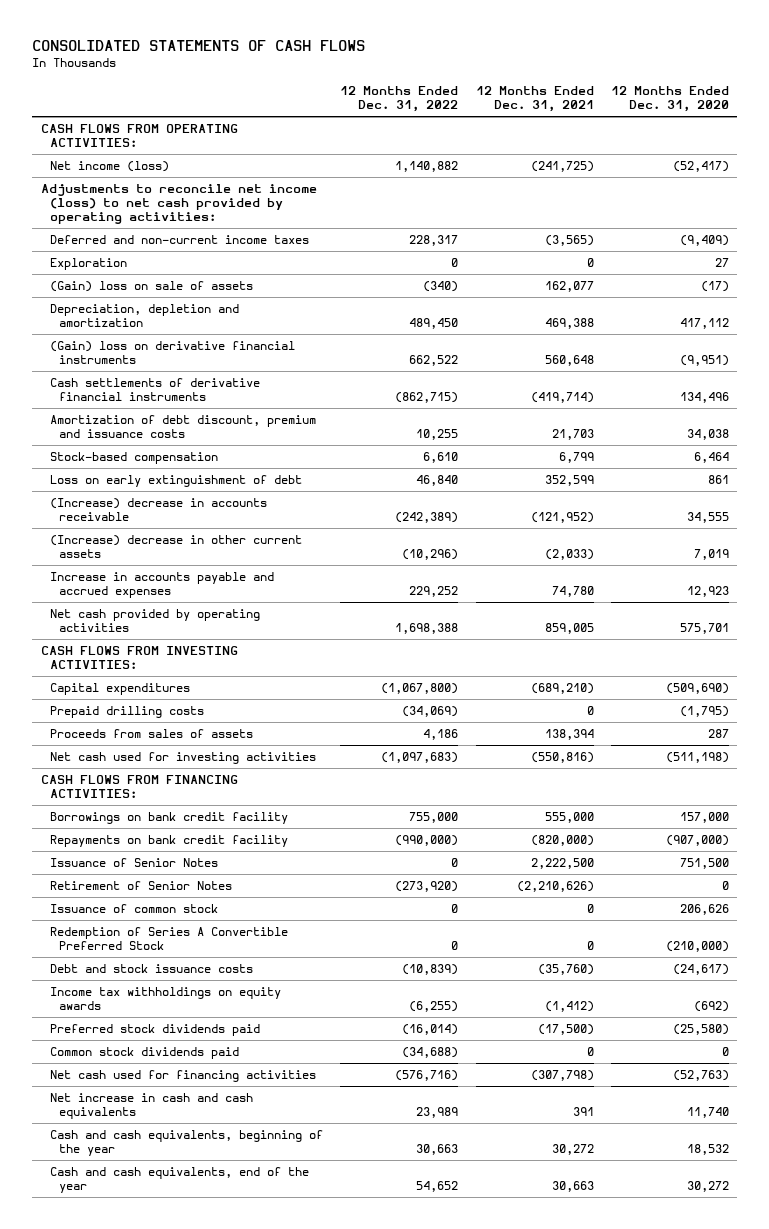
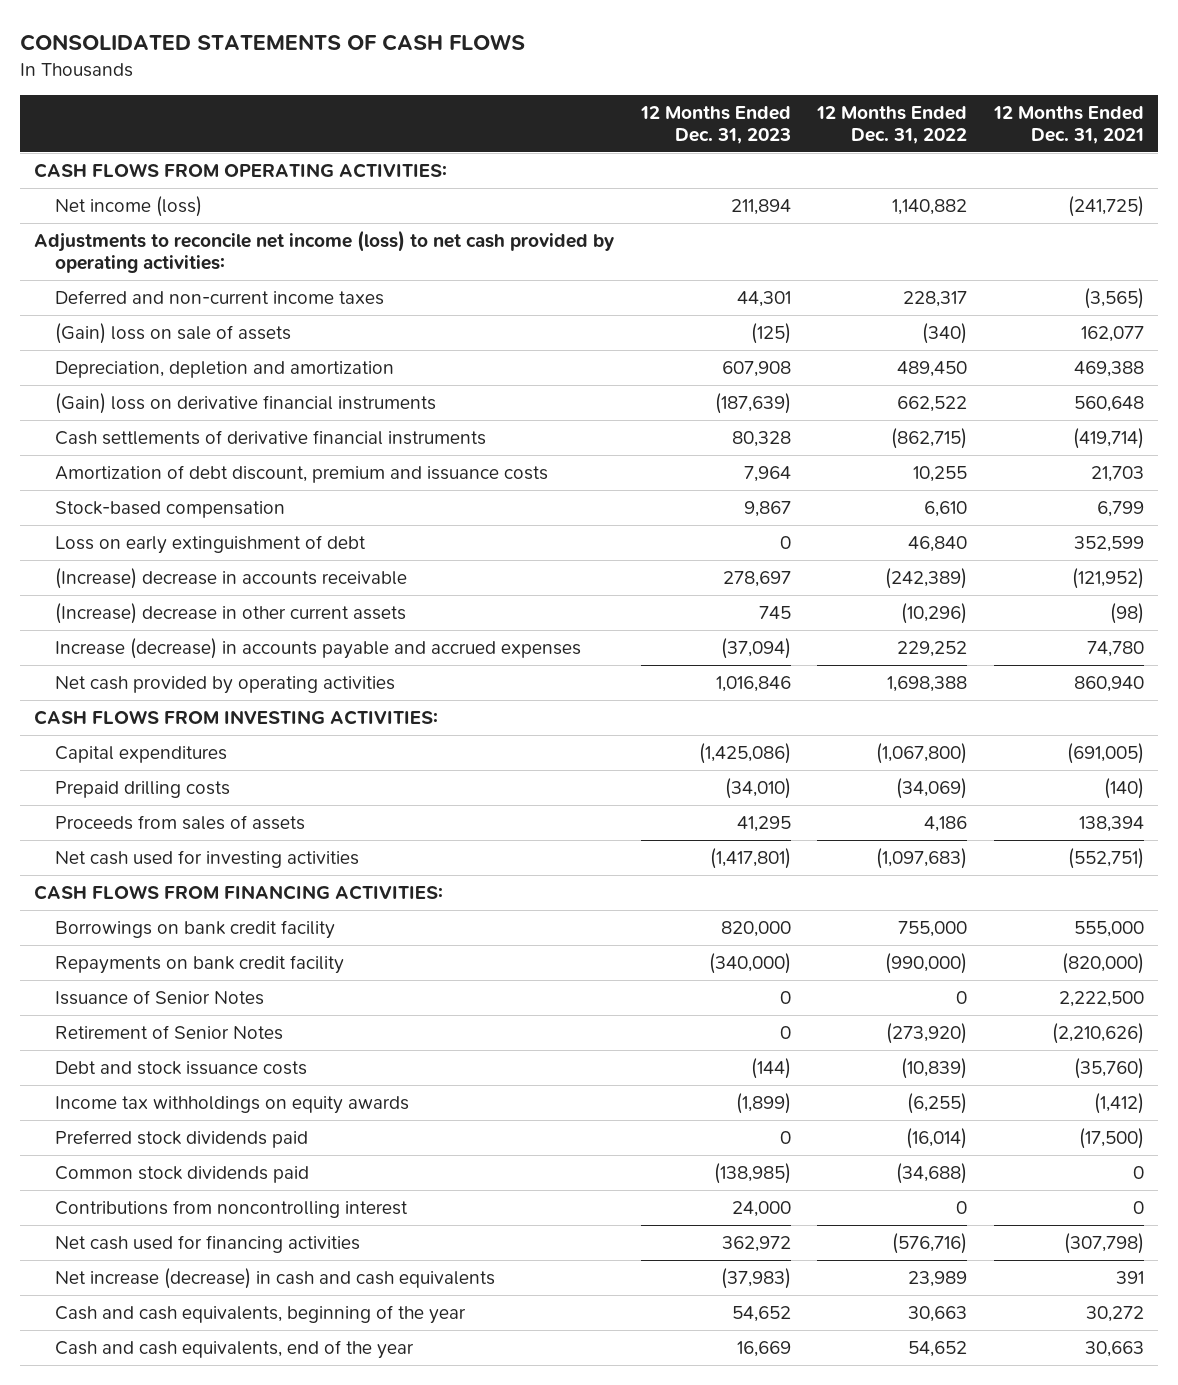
[610,85,729,113] 12 Months Ended Dec. 31, 2020 -> none
none -> [639,105,791,145] 12 Months Ended Dec. 31, 2023
[50,258,128,271] Exploration -> none
[544,549,594,561] (2,033) -> [1110,602,1145,624] (98)
[50,572,275,599] Increase in accounts payable and accrued expenses -> [55,637,582,659] Increase (decrease) in accounts payable and accrued expenses
[544,623,594,635] 859,005 -> [1074,675,1145,692] 860,940
[530,683,594,695] (689,210) -> [1067,742,1145,764] (691,005)
[586,706,594,716] 0 -> [1104,777,1145,799] (140)
[530,752,594,764] (550,816) -> [1068,847,1145,869] (552,751)
[50,904,219,914] Issuance of common stock -> none
[50,927,289,951] Redemption of Series A Convertible Preferred Stock -> none
none -> [55,1199,409,1218] Contributions from noncontrolling interest
[50,1093,254,1120] Net increase in cash and cash equivalents -> [55,1267,496,1289] Net increase (decrease) in cash and cash equivalents

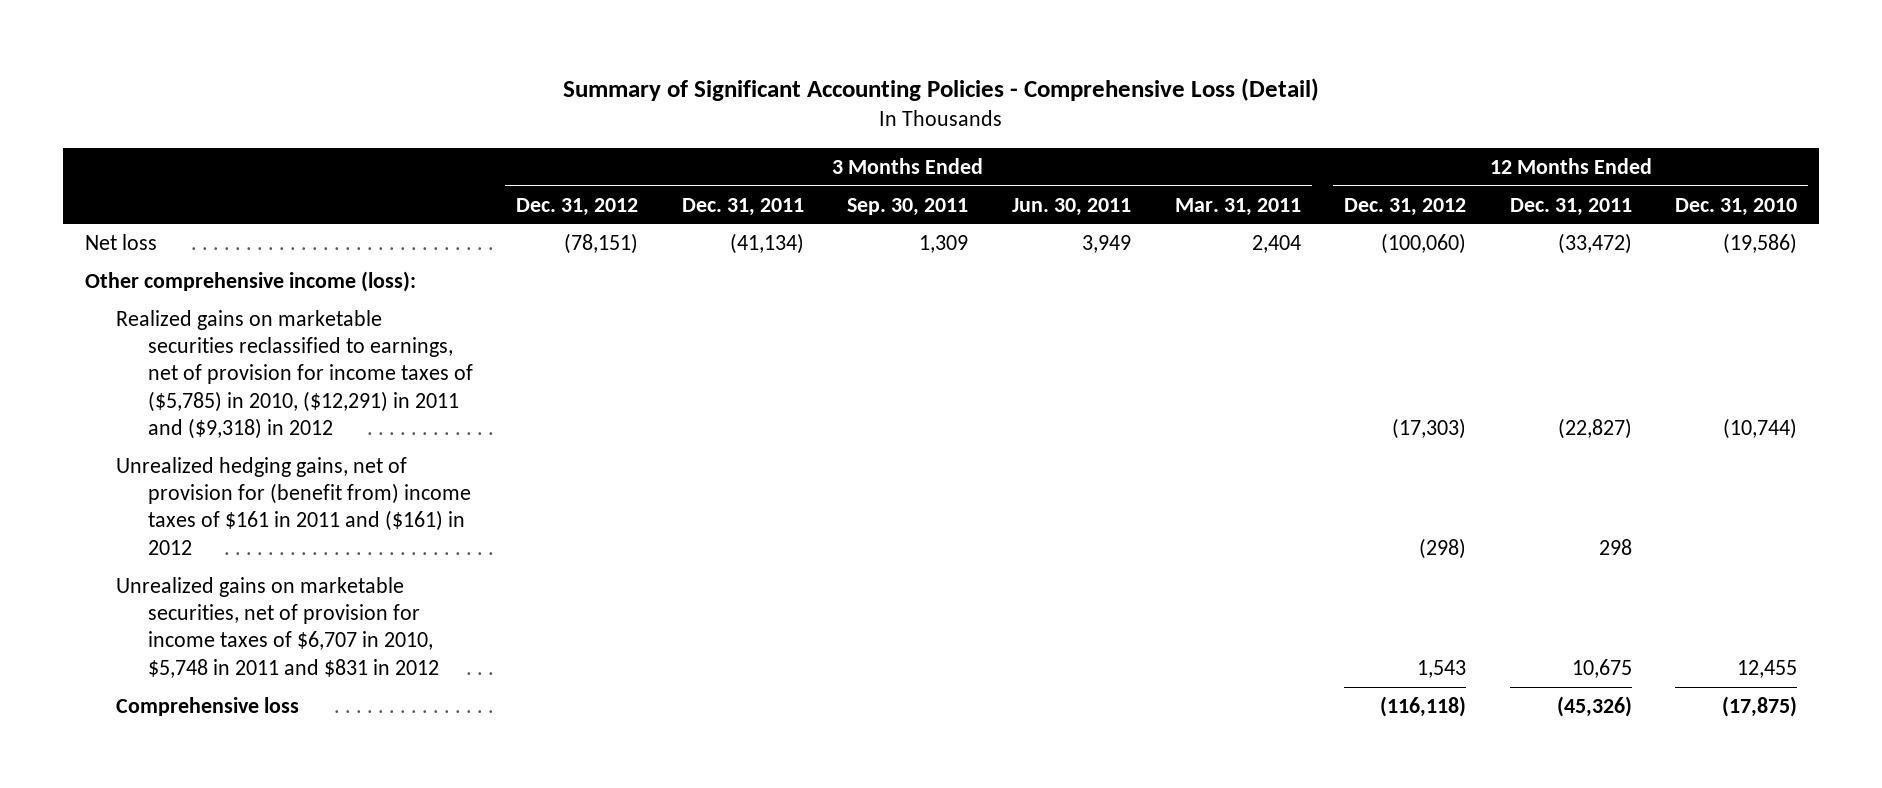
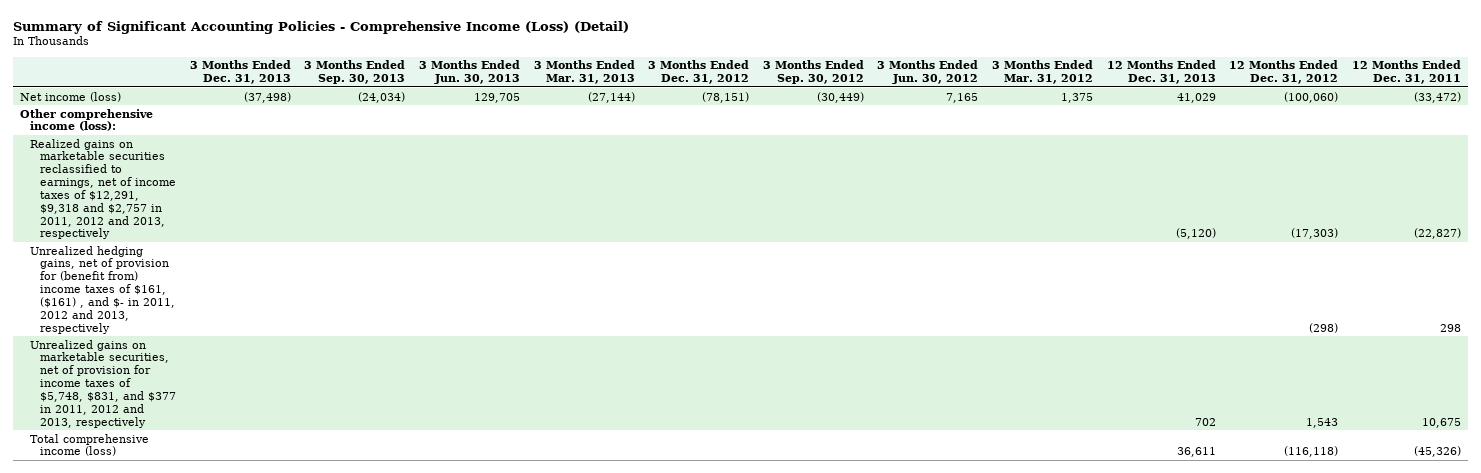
[562,77,1319,101] Summary of Significant Accounting Policies - Comprehensive Loss (Detail) -> [13,20,630,34] Summary of Significant Accounting Policies - Comprehensive Income (Loss) (Detail)
[681,197,804,216] Dec. 31, 2011 -> none
[847,197,969,216] Sep. 30, 2011 -> none
[1012,197,1132,216] Jun. 30, 2011 -> none
[1174,197,1301,216] Mar. 31, 2011 -> none
[1675,197,1798,216] Dec. 31, 2010 -> none
none -> [189,60,291,85] 3 Months Ended Dec. 31, 2013
none -> [304,60,406,85] 3 Months Ended Sep. 30, 2013
none -> [419,60,521,85] 3 Months Ended Jun. 30, 2013
none -> [533,60,635,85] 3 Months Ended Mar. 31, 2013
none -> [762,60,864,85] 3 Months Ended Sep. 30, 2012
none -> [877,60,979,85] 3 Months Ended Jun. 30, 2012
none -> [991,60,1093,85] 3 Months Ended Mar. 31, 2012
none -> [1106,60,1216,85] 12 Months Ended Dec. 31, 2013
[84,234,157,251] Net loss -> [20,91,122,102] Net income (loss)
[116,310,473,439] Realized gains on marketable securities reclassified to earnings, net of provision for income taxes of ($5,785) in 2010, ($12,291) in 2011 and ($9,318) in 2012 -> [30,138,177,240] Realized gains on marketable securities reclassified to earnings, net of income taxes of $12,291, $9,318 and $2,757 in 2011, 2012 and 2013, respectively
[116,457,471,555] Unrealized hedging gains, net of provision for (benefit from) income taxes of $161 in 2011 and ($161) in 2012 -> [30,245,176,334] Unrealized hedging gains, net of provision for (benefit from) income taxes of $161, ($161) , and $- in 2011, 2012 and 2013, respectively
[116,577,439,678] Unrealized gains on marketable securities, net of provision for income taxes of $6,707 in 2010, $5,748 in 2011 and $831 in 2012 -> [30,339,177,428] Unrealized gains on marketable securities, net of provision for income taxes of $5,748, $831, and $377 in 2011, 2012 and 2013, respectively
[116,697,300,717] Comprehensive loss -> [30,433,150,457] Total comprehensive income (loss)

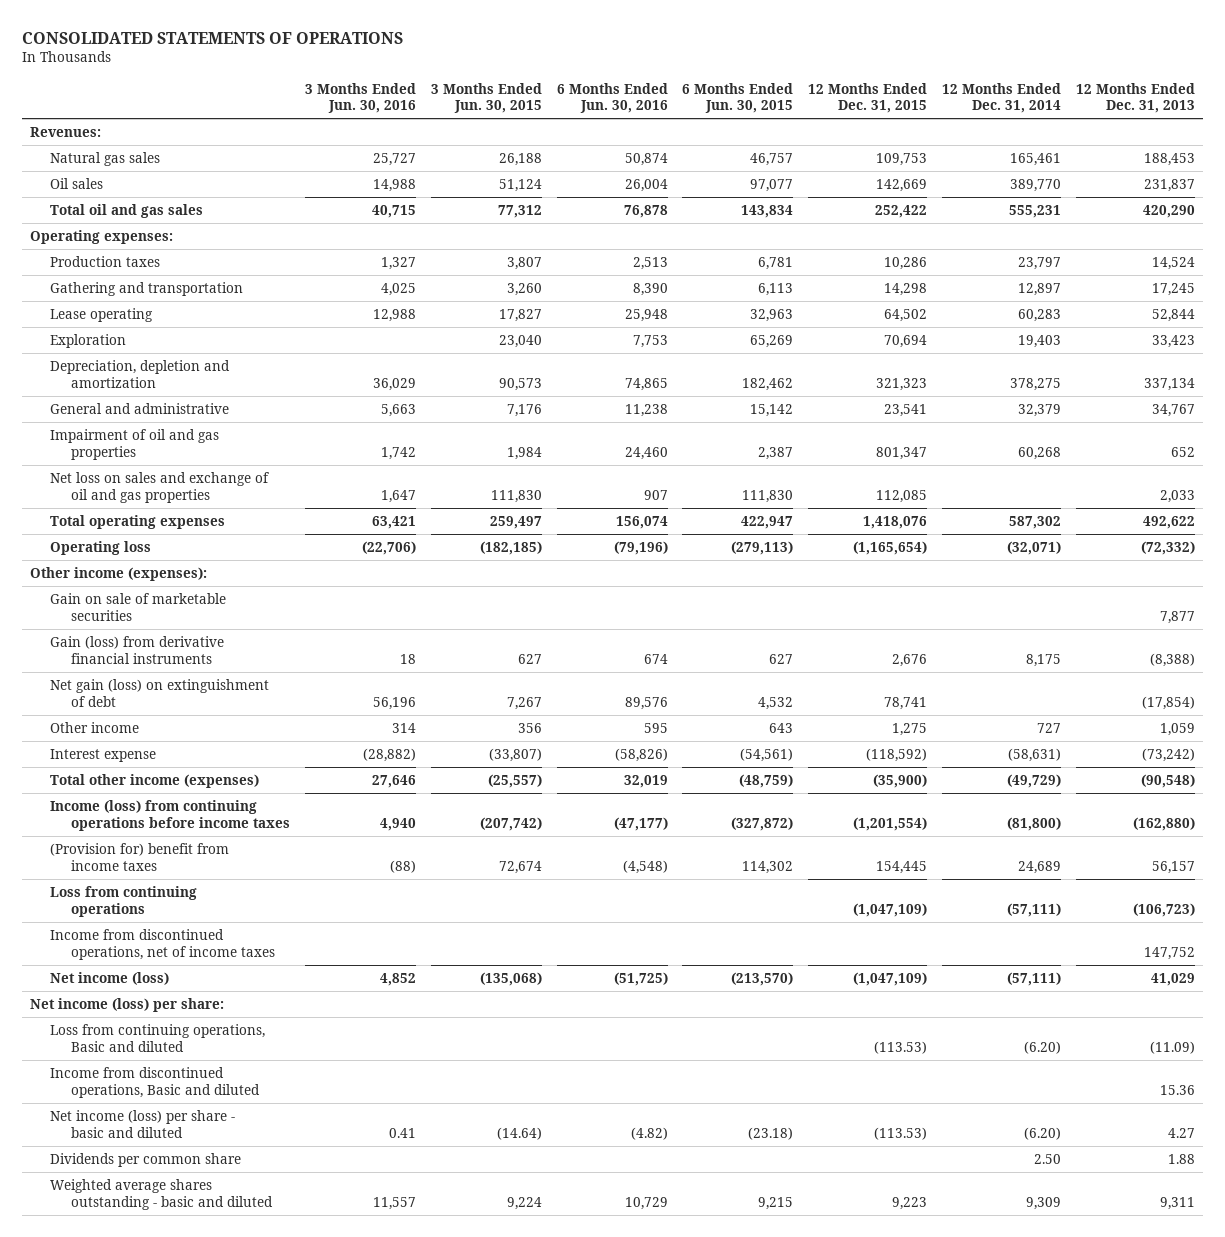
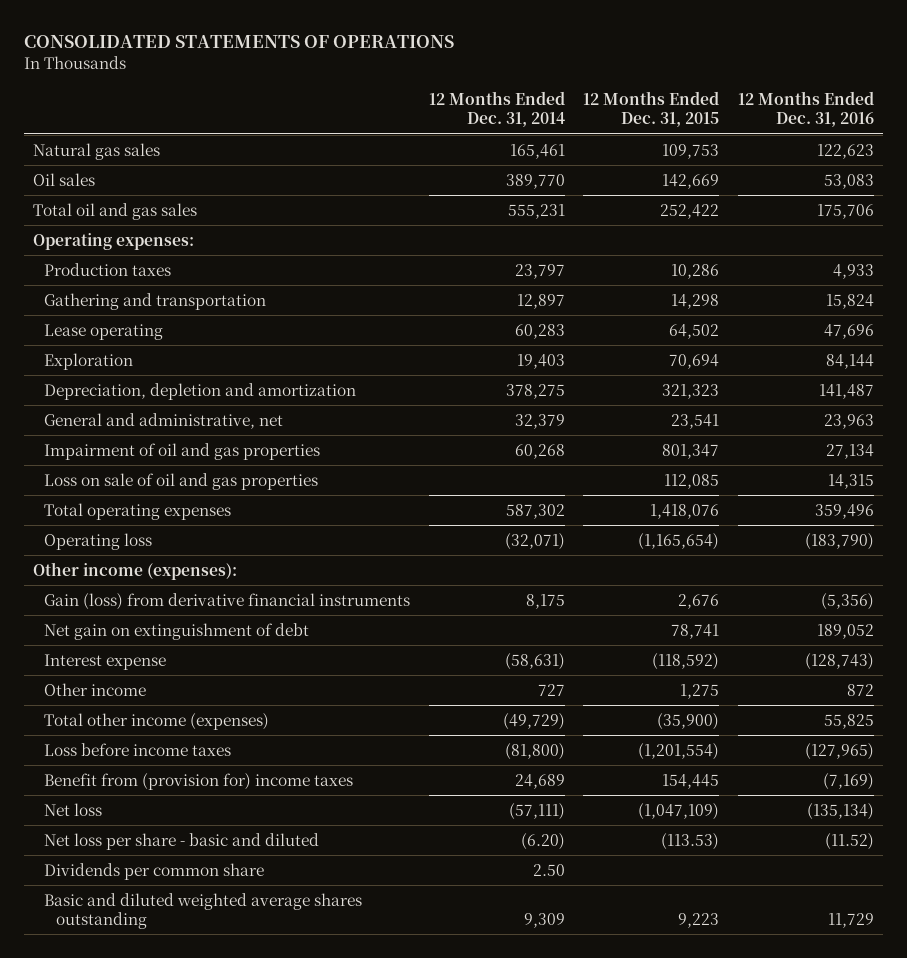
[304,82,416,114] 3 Months Ended Jun. 30, 2016 -> none
[430,82,542,114] 3 Months Ended Jun. 30, 2015 -> none
[556,82,668,114] 6 Months Ended Jun. 30, 2016 -> none
[682,82,794,114] 6 Months Ended Jun. 30, 2015 -> none
[1076,82,1196,114] 12 Months Ended Dec. 31, 2013 -> none
none -> [737,90,874,128] 12 Months Ended Dec. 31, 2016
[29,127,101,138] Revenues: -> none
[50,403,230,415] General and administrative -> [44,412,284,429] General and administrative, net
[50,472,270,503] Net loss on sales and exchange of oil and gas properties -> [44,472,319,490] Loss on sale of oil and gas properties
[50,593,227,621] Gain on sale of marketable securities -> none
[50,679,270,707] Net gain (loss) on extinguishment of debt -> [44,622,310,640] Net gain on extinguishment of debt
[50,722,140,734] Other income -> [44,682,147,696] Other income
[50,886,198,917] Loss from continuing operations -> none
[50,929,275,960] Income from discontinued operations, net of income taxes -> none
[29,998,224,1013] Net income (loss) per share: -> none
[50,1024,266,1052] Loss from continuing operations, Basic and diluted -> none
[50,1067,260,1098] Income from discontinued operations, Basic and diluted -> none
[50,800,290,831] Income (loss) from continuing operations before income taxes -> [44,742,232,756] Loss before income taxes
[50,843,230,871] (Provision for) benefit from income taxes -> [44,772,354,790] Benefit from (provision for) income taxes
[50,972,170,986] Net income (loss) -> [44,802,103,816] Net loss
[50,1110,236,1138] Net income (loss) per share - basic and diluted -> [44,832,320,850] Net loss per share - basic and diluted
[50,1179,273,1210] Weighted average shares outstanding - basic and diluted -> [44,892,363,929] Basic and diluted weighted average shares outstanding

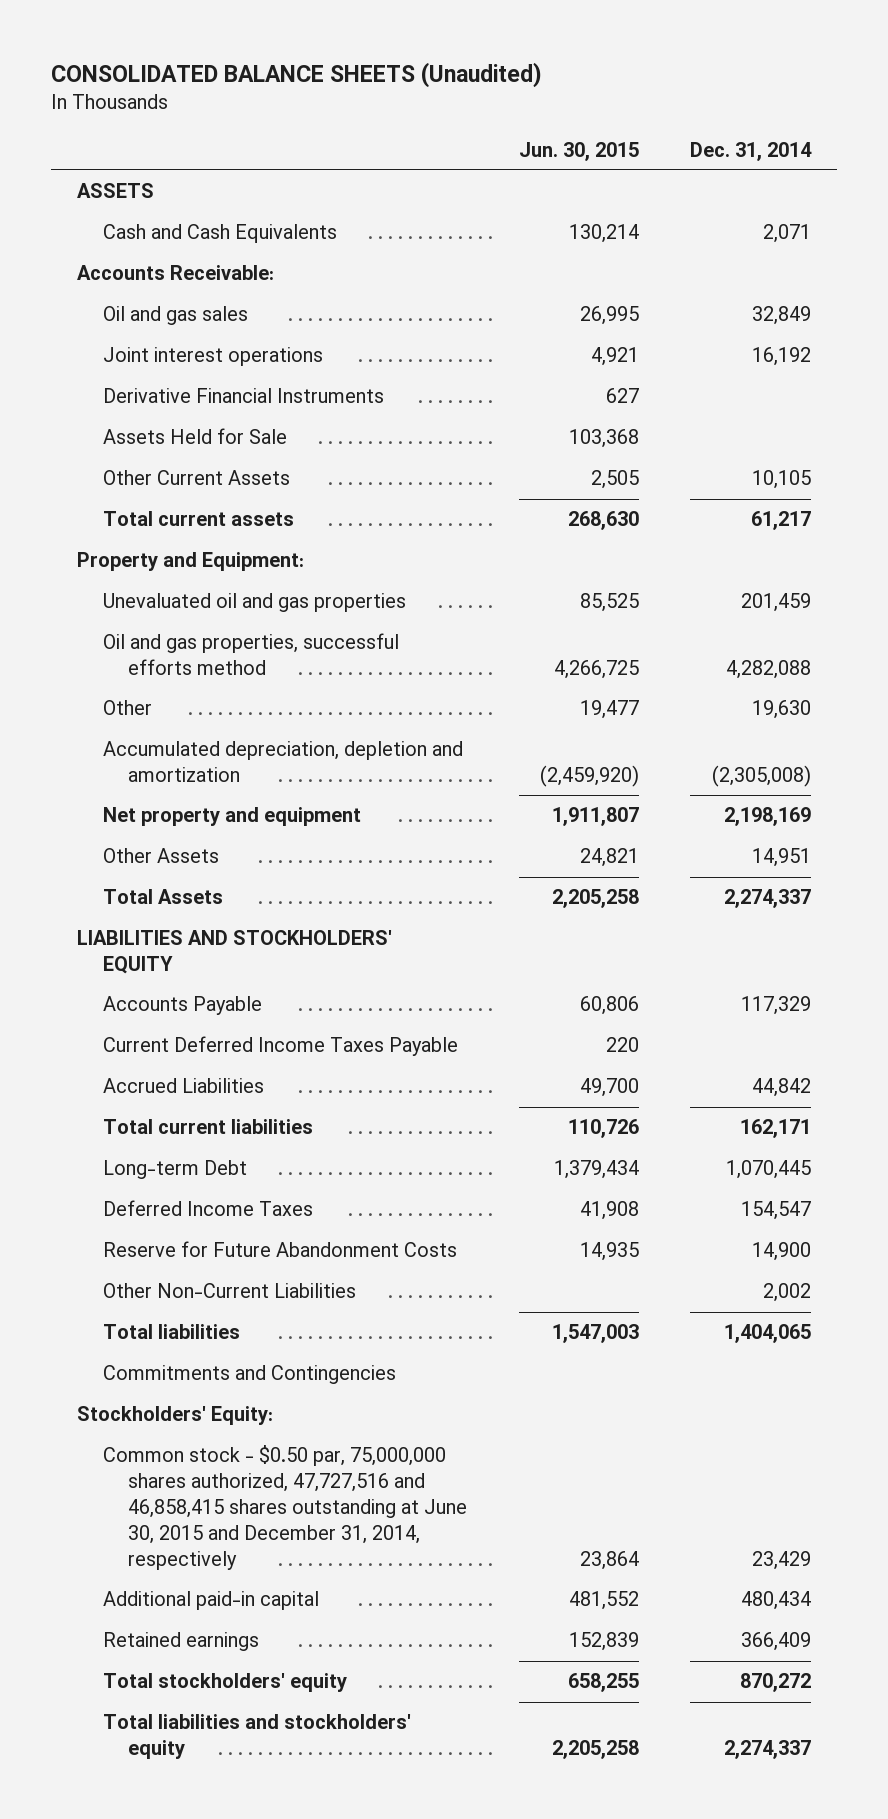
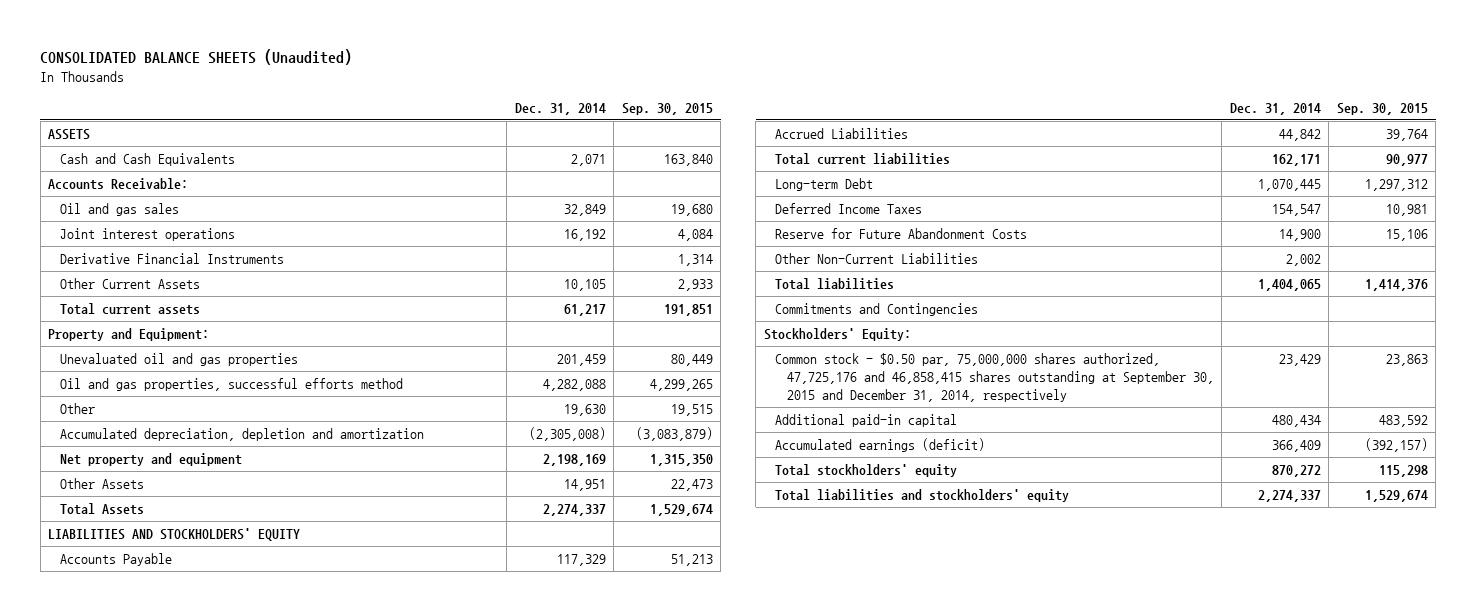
[518,141,639,161] Jun. 30, 2015 -> none
none -> [621,103,713,116] Sep. 30, 2015
[102,428,287,445] Assets Held for Sale -> none
[102,1036,458,1057] Current Deferred Income Taxes Payable -> none
[102,1445,467,1570] Common stock - $0.50 par, 75,000,000 shares authorized, 47,727,516 and 46,858,415 shares outstanding at June 30, 2015 and December 31, 2014, respectively -> [775,352,1215,402] Common stock - $0.50 par, 75,000,000 shares authorized, 47,725,176 and 46,858,415 shares outstanding at September 30, 2015 and December 31, 2014, respectively
[102,1632,259,1652] Retained earnings -> [775,437,986,452] Accumulated earnings (deficit)

